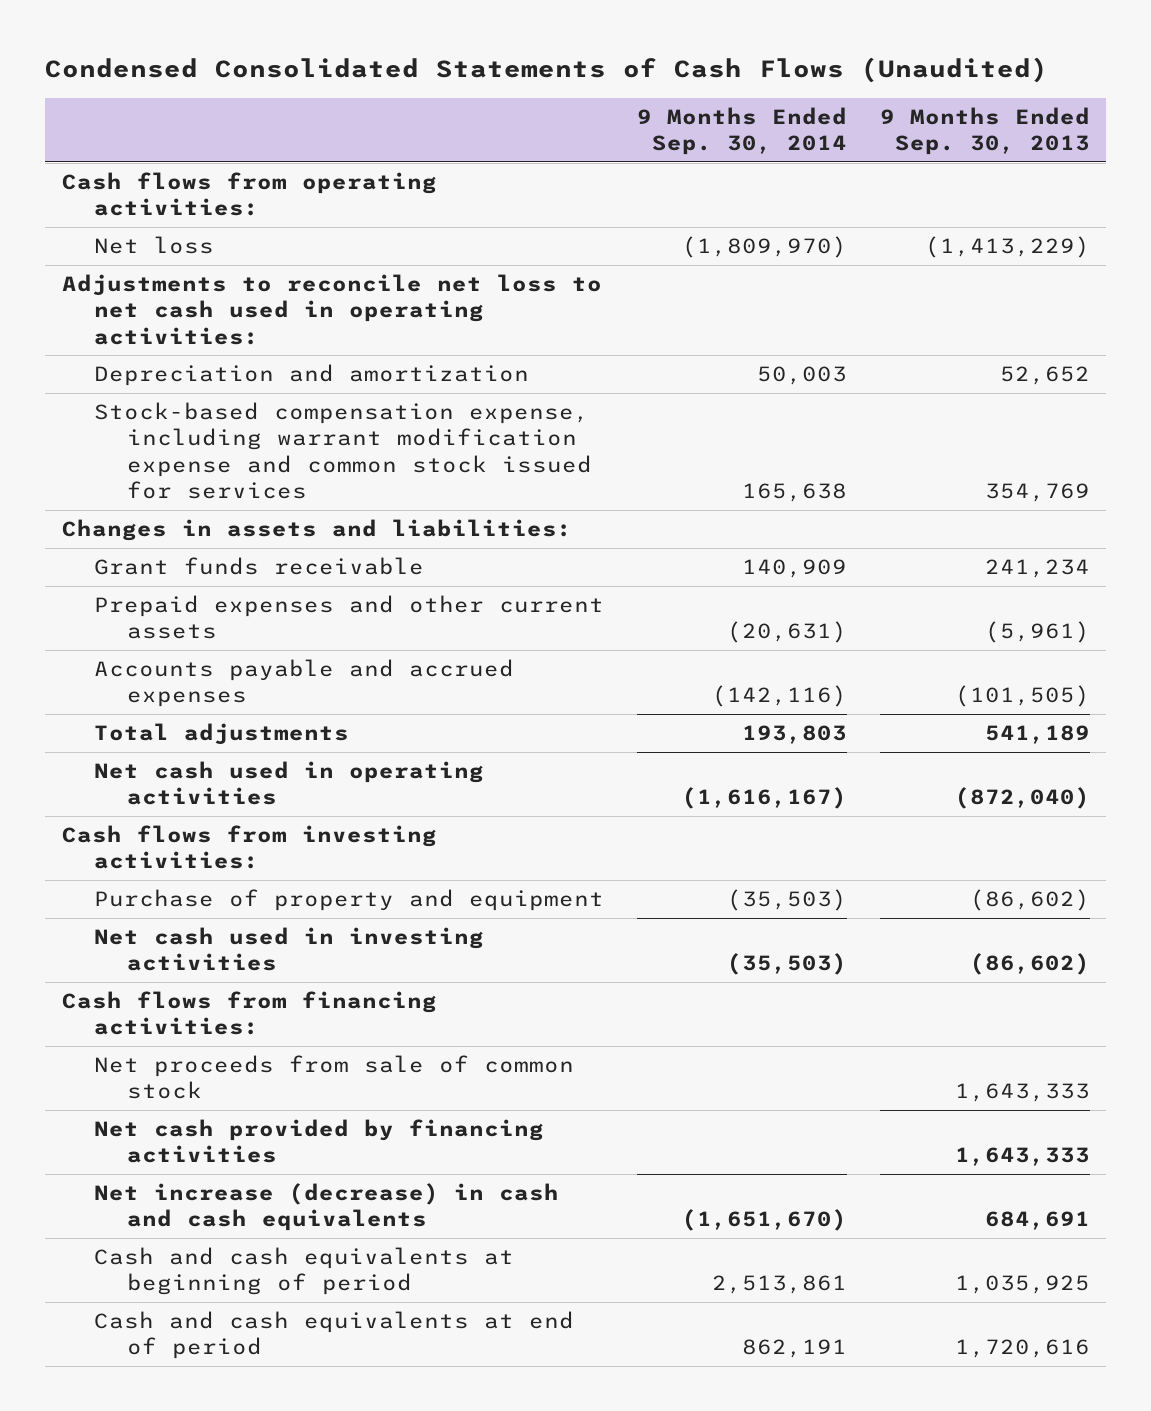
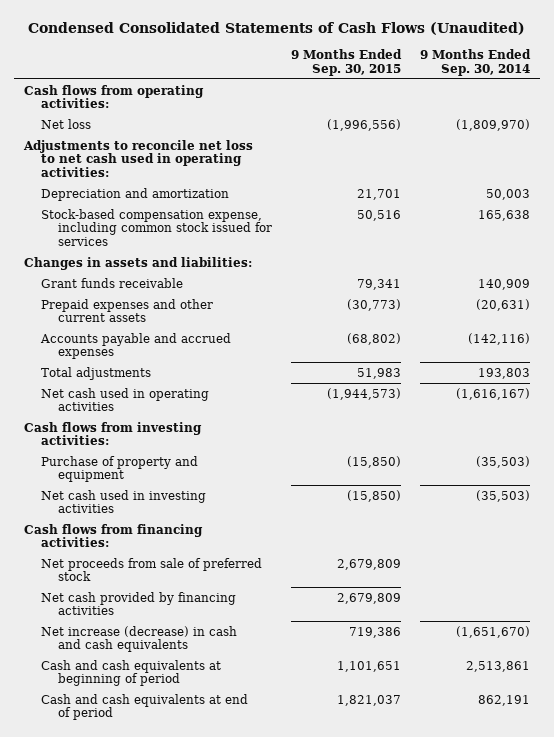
[879,106,1090,156] 9 Months Ended Sep. 30, 2013 -> none
none -> [290,49,402,76] 9 Months Ended Sep. 30, 2015
[94,402,593,499] Stock-based compensation expense, including warrant modification expense and common stock issued for services -> [40,208,272,246] Stock-based compensation expense, including common stock issued for services
[94,1055,575,1100] Net proceeds from sale of common stock -> [40,557,262,582] Net proceeds from sale of preferred stock

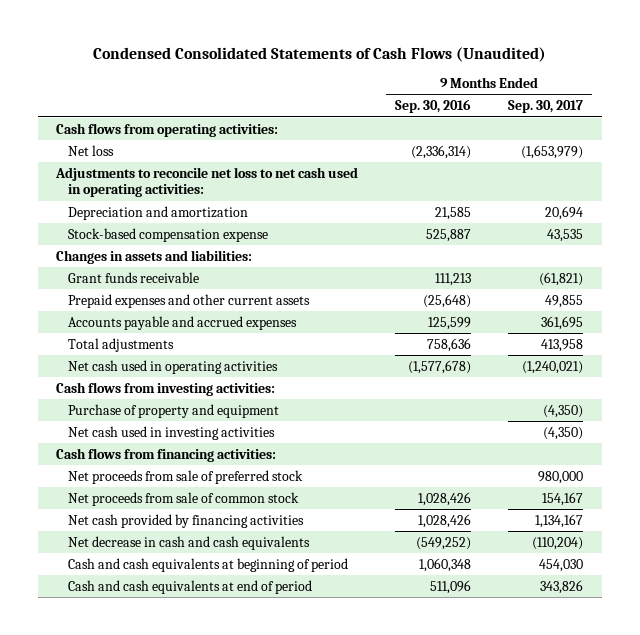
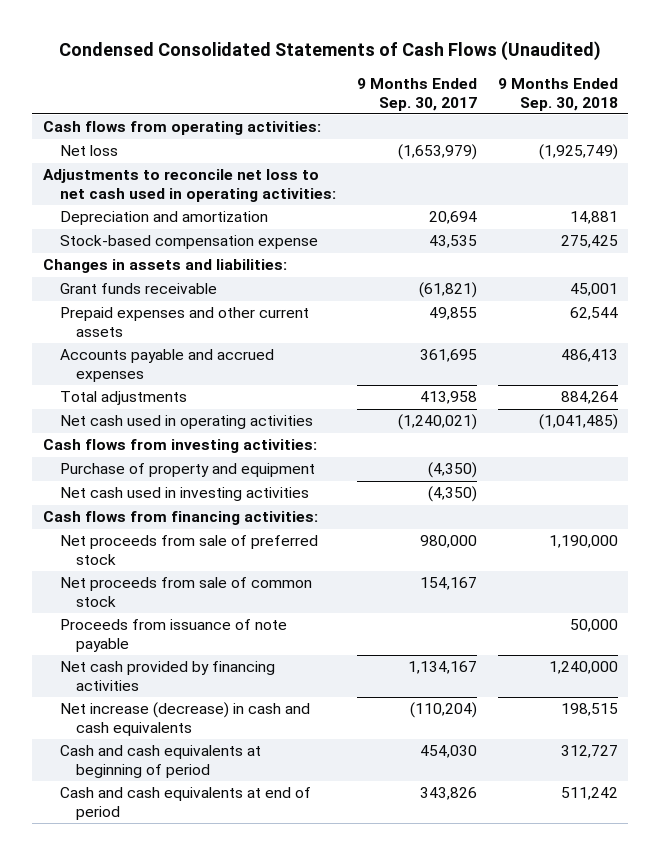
[395,99,472,114] Sep. 30, 2016 -> none
none -> [497,78,618,111] 9 Months Ended Sep. 30, 2018
none -> [59,619,287,652] Proceeds from issuance of note payable
[68,535,311,550] Net decrease in cash and cash equivalents -> [59,702,310,736] Net increase (decrease) in cash and cash equivalents

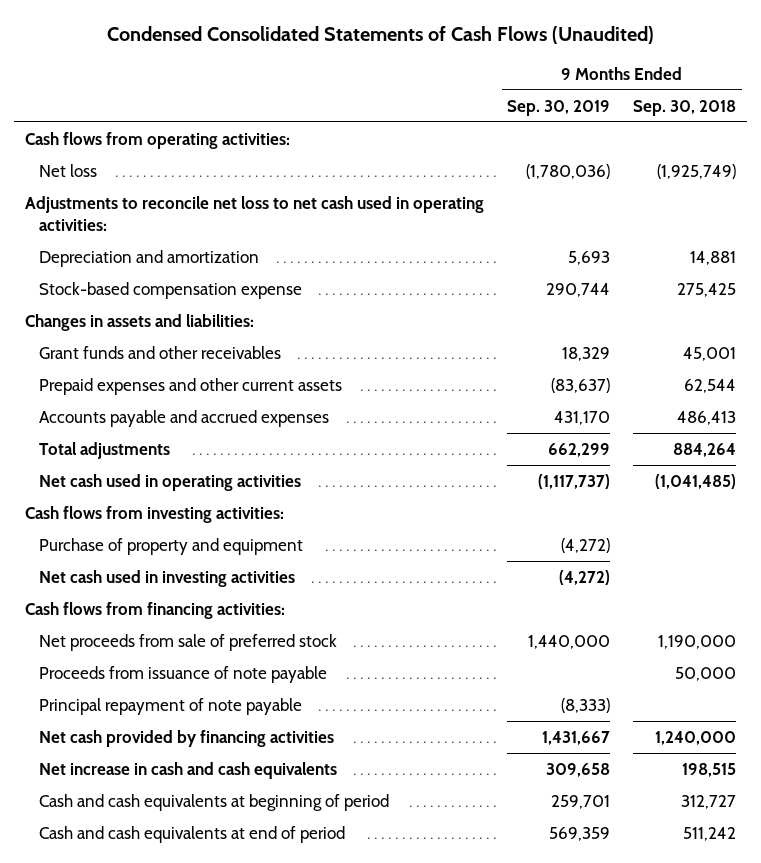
[356,78,477,111] 9 Months Ended Sep. 30, 2017 -> none
none -> [507,99,611,116] Sep. 30, 2019
[59,283,217,295] Grant funds receivable -> [39,345,282,359] Grant funds and other receivables
[59,577,312,607] Net proceeds from sale of common stock -> none
none -> [39,697,303,715] Principal repayment of note payable
[59,702,310,736] Net increase (decrease) in cash and cash equivalents -> [39,761,338,779] Net increase in cash and cash equivalents

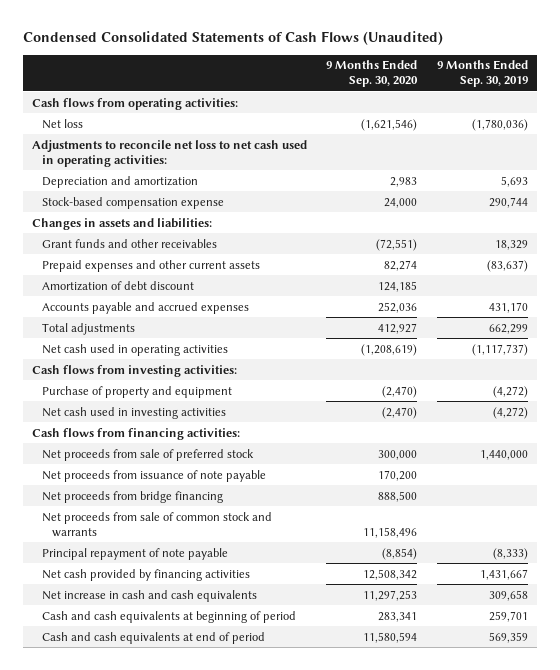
[633,99,737,116] Sep. 30, 2018 -> none
none -> [326,60,419,88] 9 Months Ended Sep. 30, 2020
none -> [42,280,195,291] Amortization of debt discount
[39,665,328,683] Proceeds from issuance of note payable -> [42,469,267,482] Net proceeds from issuance of note payable
none -> [42,490,224,503] Net proceeds from bridge financing
none -> [42,511,273,537] Net proceeds from sale of common stock and warrants

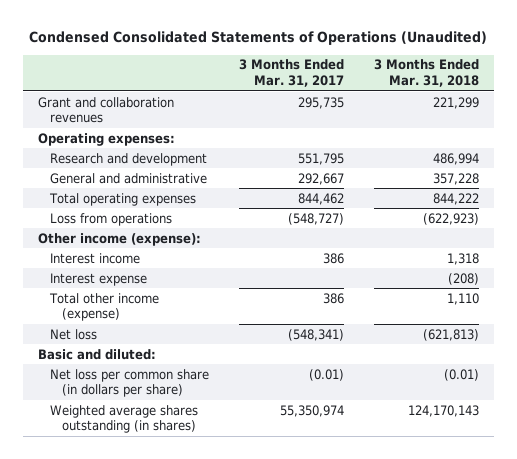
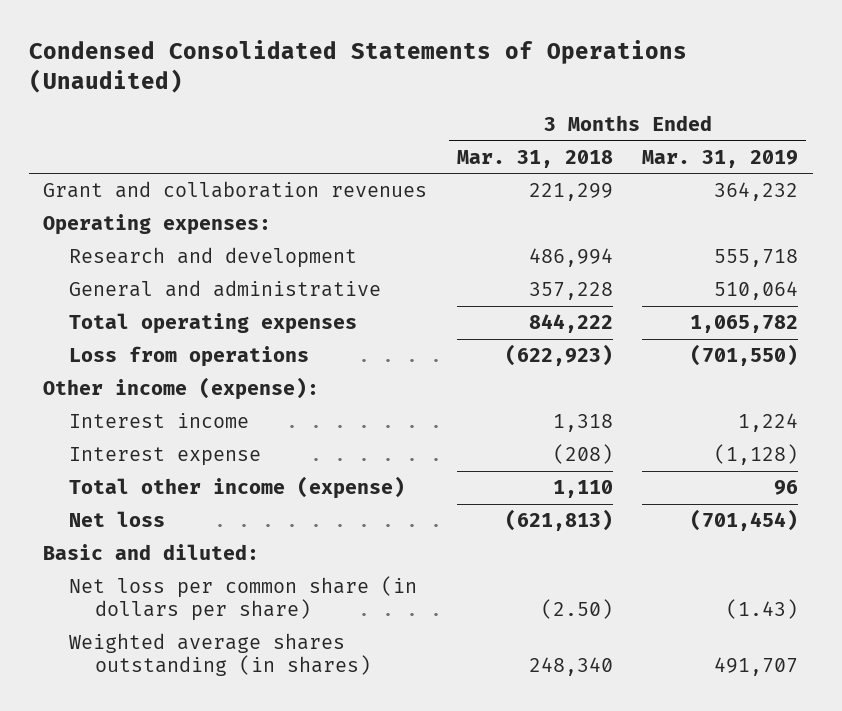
[239,59,345,88] 3 Months Ended Mar. 31, 2017 -> none
none -> [642,149,799,168] Mar. 31, 2019
[443,368,479,381] (0.01) -> [540,599,613,620] (2.50)
[407,404,479,417] 124,170,143 -> [528,657,613,677] 248,340

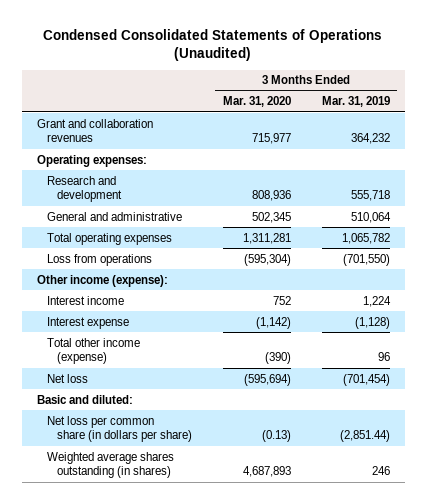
[456,149,613,168] Mar. 31, 2018 -> none
none -> [223,96,292,108] Mar. 31, 2020
[726,599,799,620] (1.43) -> [339,430,390,443] (2,851.44)
[714,657,799,677] 491,707 -> [371,466,390,476] 246

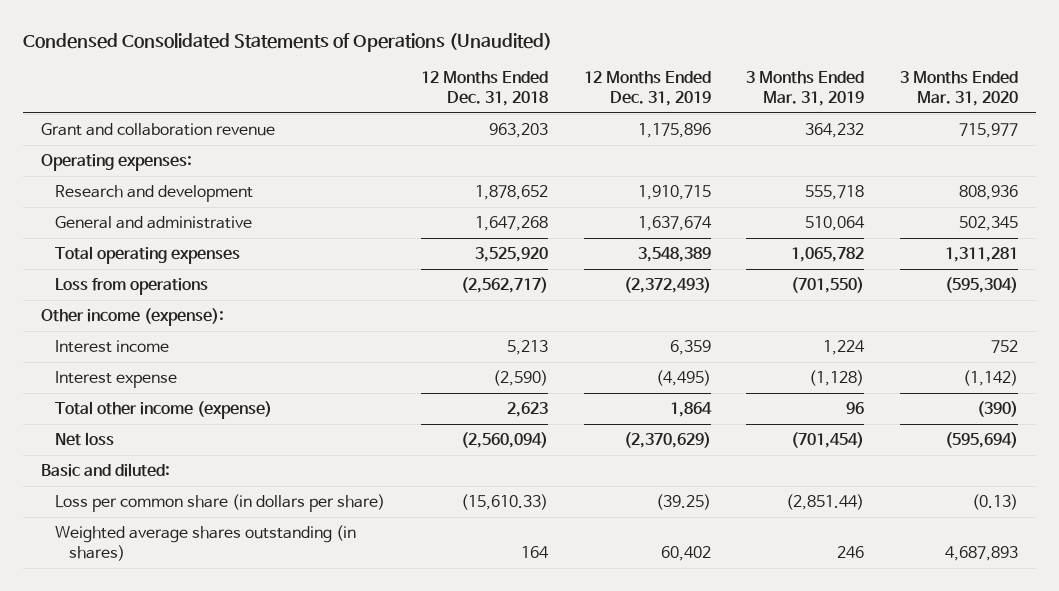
none -> [420,71,548,106] 12 Months Ended Dec. 31, 2018
none -> [583,71,711,106] 12 Months Ended Dec. 31, 2019
[37,118,154,143] Grant and collaboration revenues -> [40,123,275,137] Grant and collaboration revenue
[47,415,193,443] Net loss per common share (in dollars per share) -> [54,494,385,513] Loss per common share (in dollars per share)

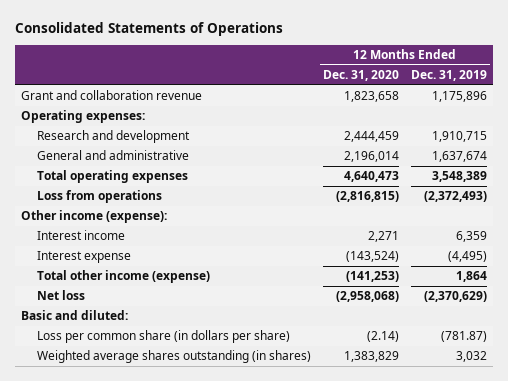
[22,32,552,52] Condensed Consolidated Statements of Operations (Unaudited) -> [14,22,283,37] Consolidated Statements of Operations
[420,71,548,106] 12 Months Ended Dec. 31, 2018 -> none
[746,71,865,106] 3 Months Ended Mar. 31, 2019 -> none
[900,71,1019,106] 3 Months Ended Mar. 31, 2020 -> none
none -> [322,69,399,81] Dec. 31, 2020
[655,494,711,511] (39.25) -> [440,331,487,343] (781.87)
[660,545,711,561] 60,402 -> [455,351,487,363] 3,032

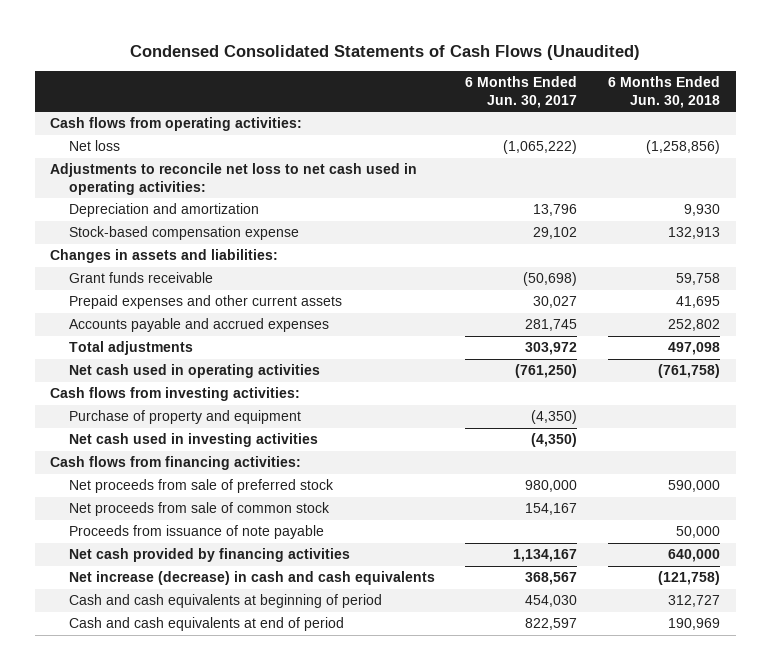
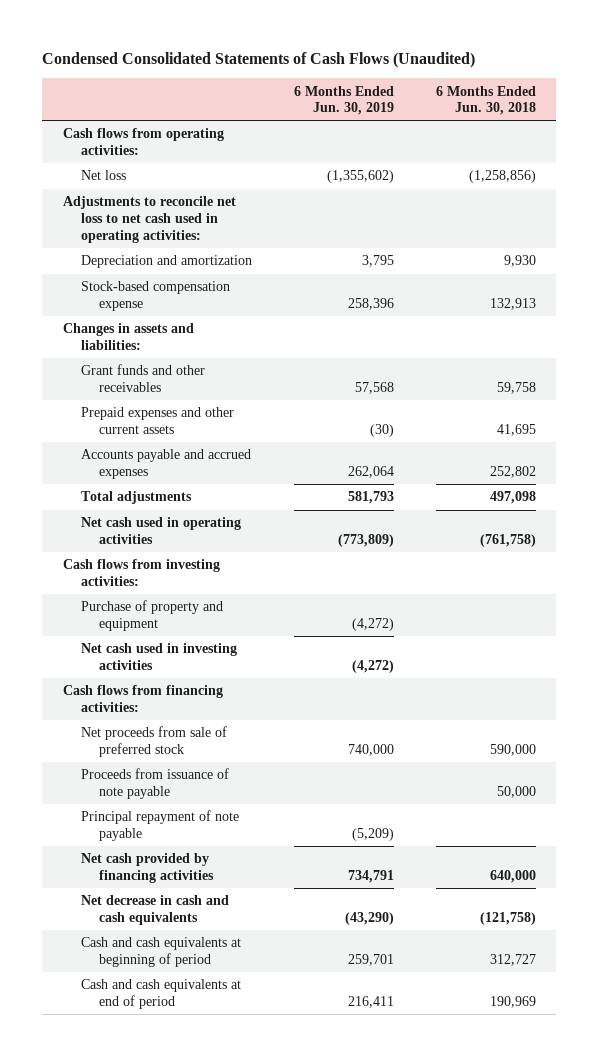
[465,76,578,108] 6 Months Ended Jun. 30, 2017 -> none
none -> [293,85,394,116] 6 Months Ended Jun. 30, 2019
[68,272,213,284] Grant funds receivable -> [81,364,206,392] Grant funds and other receivables
[68,502,330,517] Net proceeds from sale of common stock -> none
none -> [81,810,240,841] Principal repayment of note payable
[68,571,435,586] Net increase (decrease) in cash and cash equivalents -> [81,895,230,925] Net decrease in cash and cash equivalents

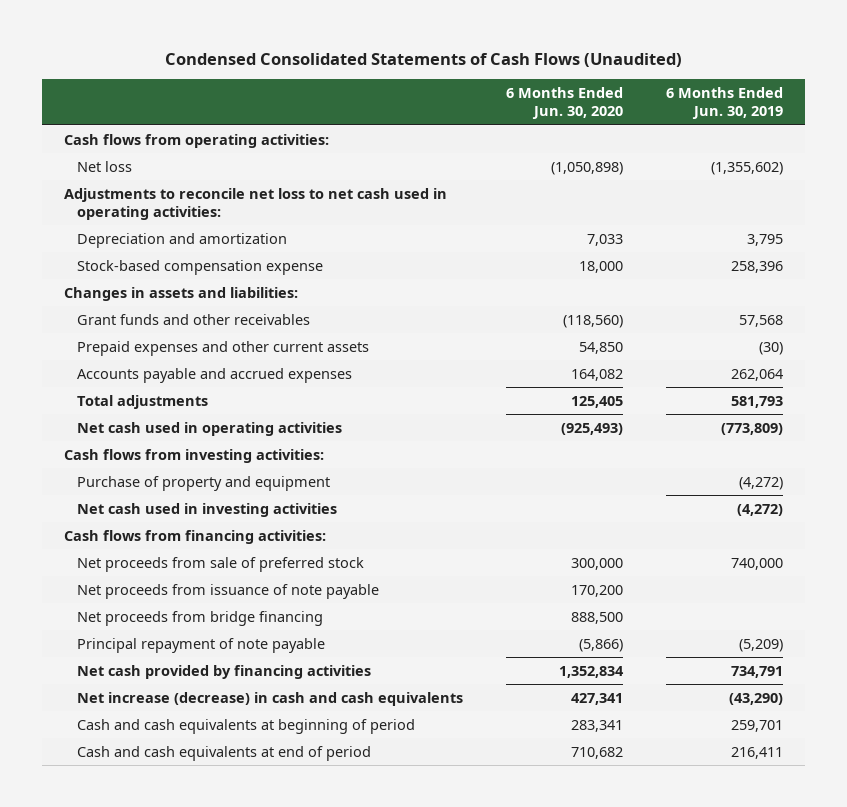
[435,85,536,116] 6 Months Ended Jun. 30, 2018 -> none
none -> [506,87,624,120] 6 Months Ended Jun. 30, 2020
[81,768,230,799] Proceeds from issuance of note payable -> [76,583,379,599] Net proceeds from issuance of note payable
none -> [76,610,323,626] Net proceeds from bridge financing
[81,895,230,925] Net decrease in cash and cash equivalents -> [76,691,463,706] Net increase (decrease) in cash and cash equivalents

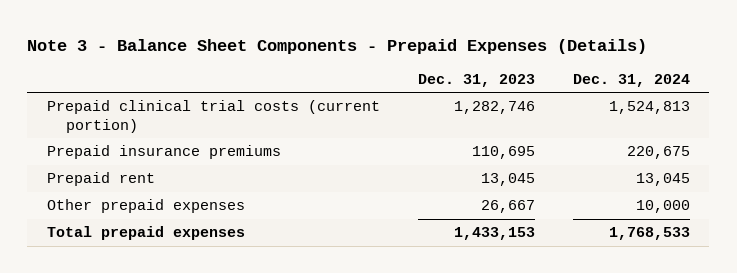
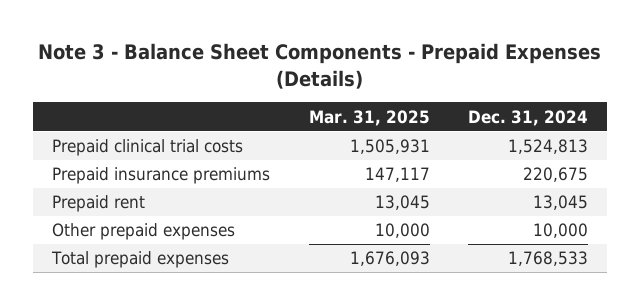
[417,73,535,87] Dec. 31, 2023 -> none
none -> [308,109,430,126] Mar. 31, 2025
[46,100,380,133] Prepaid clinical trial costs (current portion) -> [52,139,244,157] Prepaid clinical trial costs

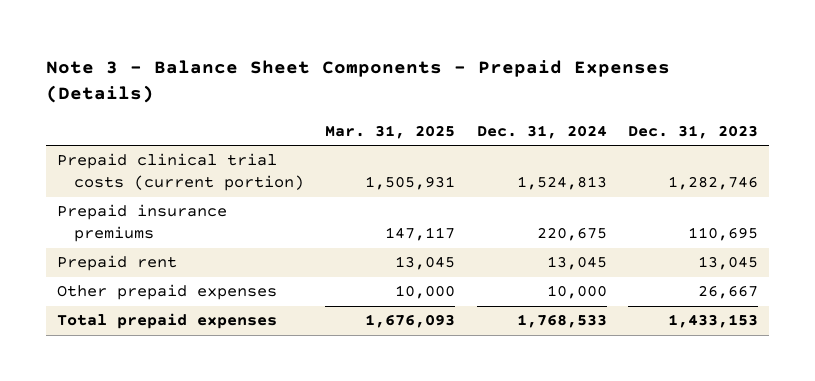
none -> [628,124,759,139] Dec. 31, 2023
[52,139,244,157] Prepaid clinical trial costs -> [56,153,304,192] Prepaid clinical trial costs (current portion)

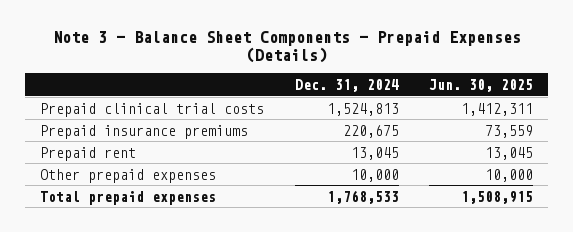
[325,124,456,139] Mar. 31, 2025 -> none
[628,124,759,139] Dec. 31, 2023 -> none
none -> [428,78,533,92] Jun. 30, 2025
[56,153,304,192] Prepaid clinical trial costs (current portion) -> [40,102,265,117] Prepaid clinical trial costs

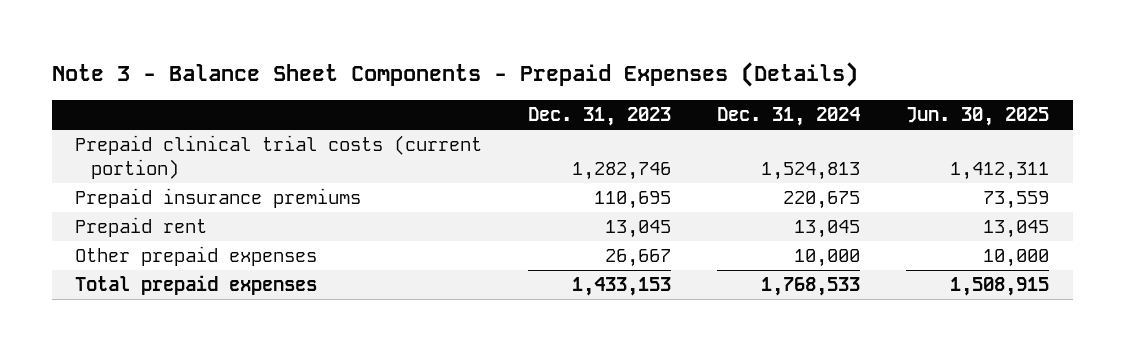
none -> [527,107,671,127] Dec. 31, 2023
[40,102,265,117] Prepaid clinical trial costs -> [74,135,482,179] Prepaid clinical trial costs (current portion)

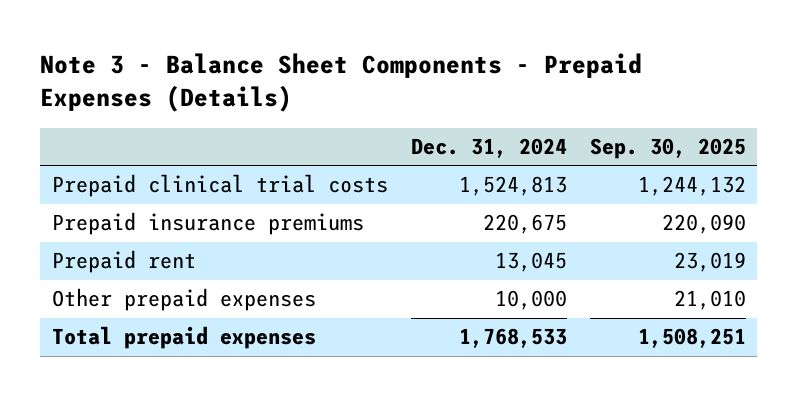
[527,107,671,127] Dec. 31, 2023 -> none
[906,107,1050,127] Jun. 30, 2025 -> none
none -> [589,138,746,160] Sep. 30, 2025
[74,135,482,179] Prepaid clinical trial costs (current portion) -> [51,174,388,198] Prepaid clinical trial costs

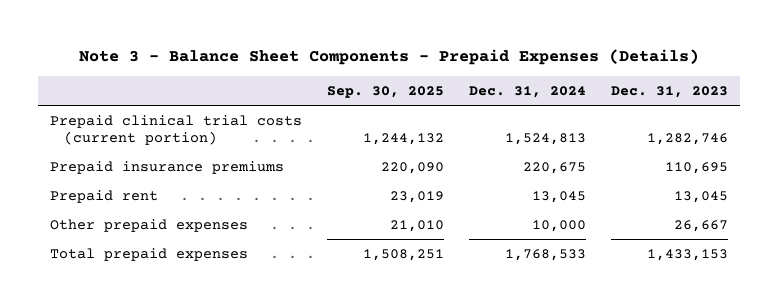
none -> [610,85,728,98] Dec. 31, 2023
[51,174,388,198] Prepaid clinical trial costs -> [50,114,303,145] Prepaid clinical trial costs (current portion)

